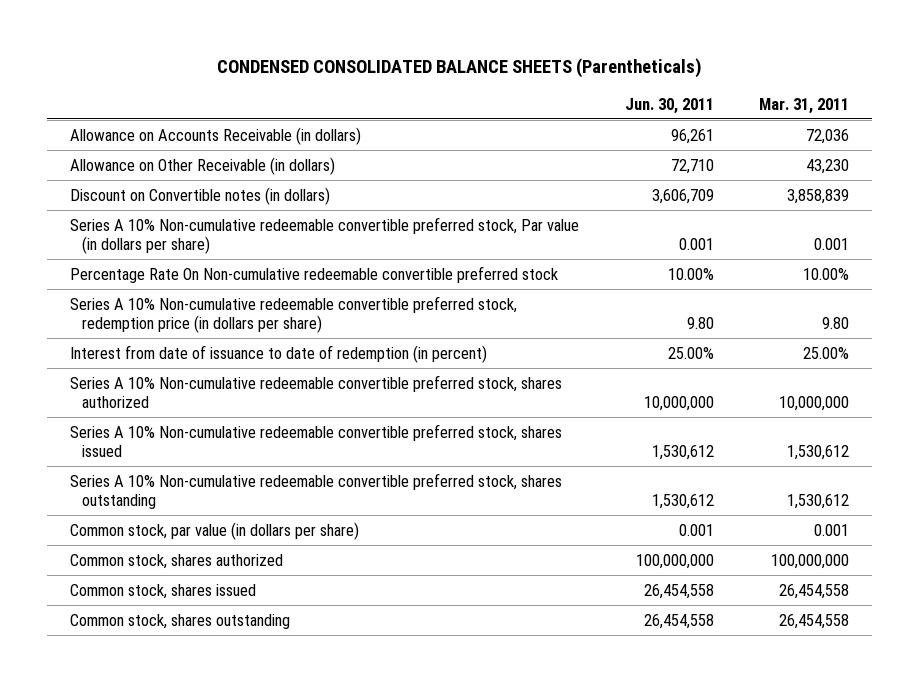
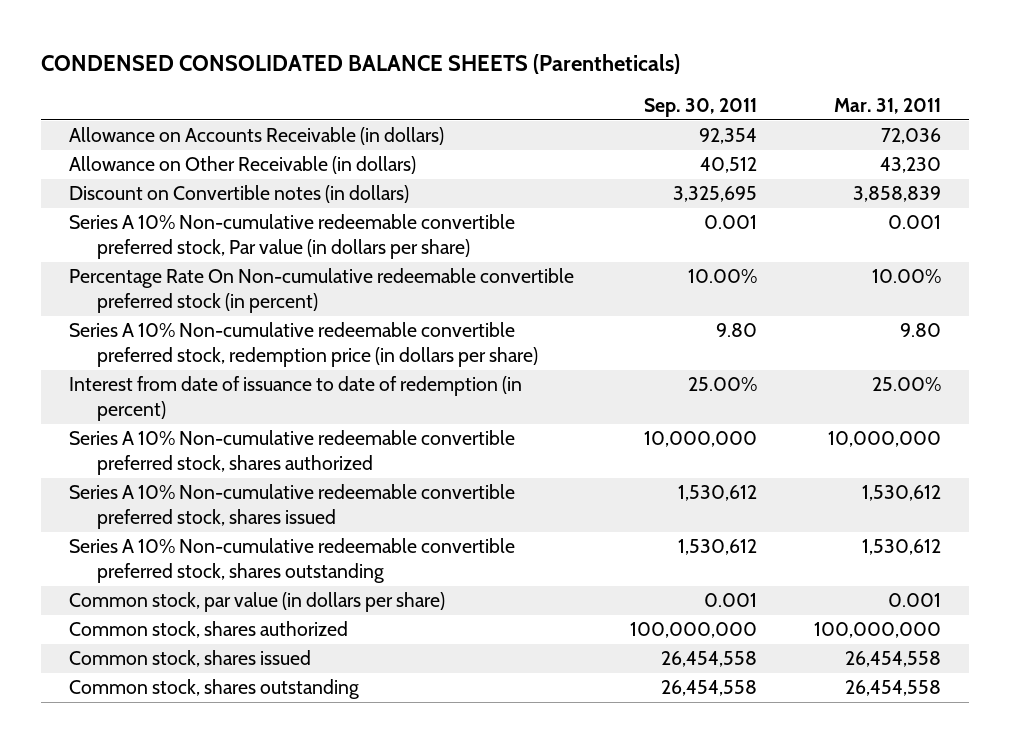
[624,97,714,114] Jun. 30, 2011 -> none
none -> [644,97,758,117] Sep. 30, 2011
[70,265,559,283] Percentage Rate On Non-cumulative redeemable convertible preferred stock -> [68,268,574,313] Percentage Rate On Non-cumulative redeemable convertible preferred stock (in percent)

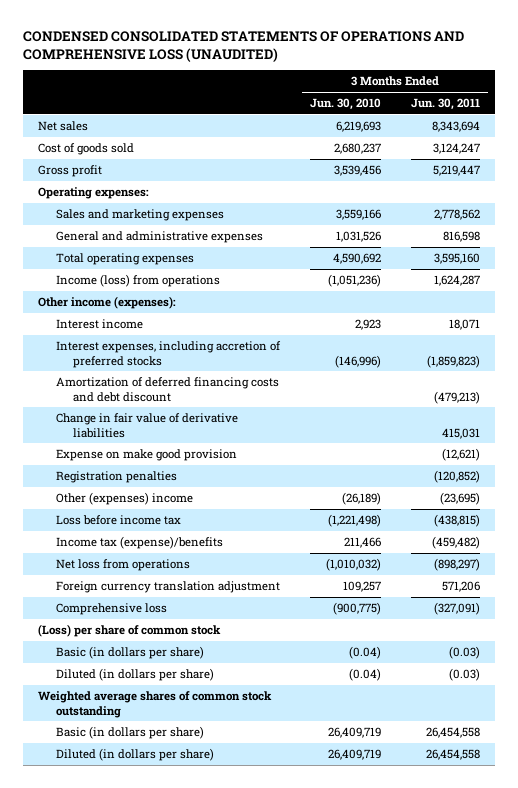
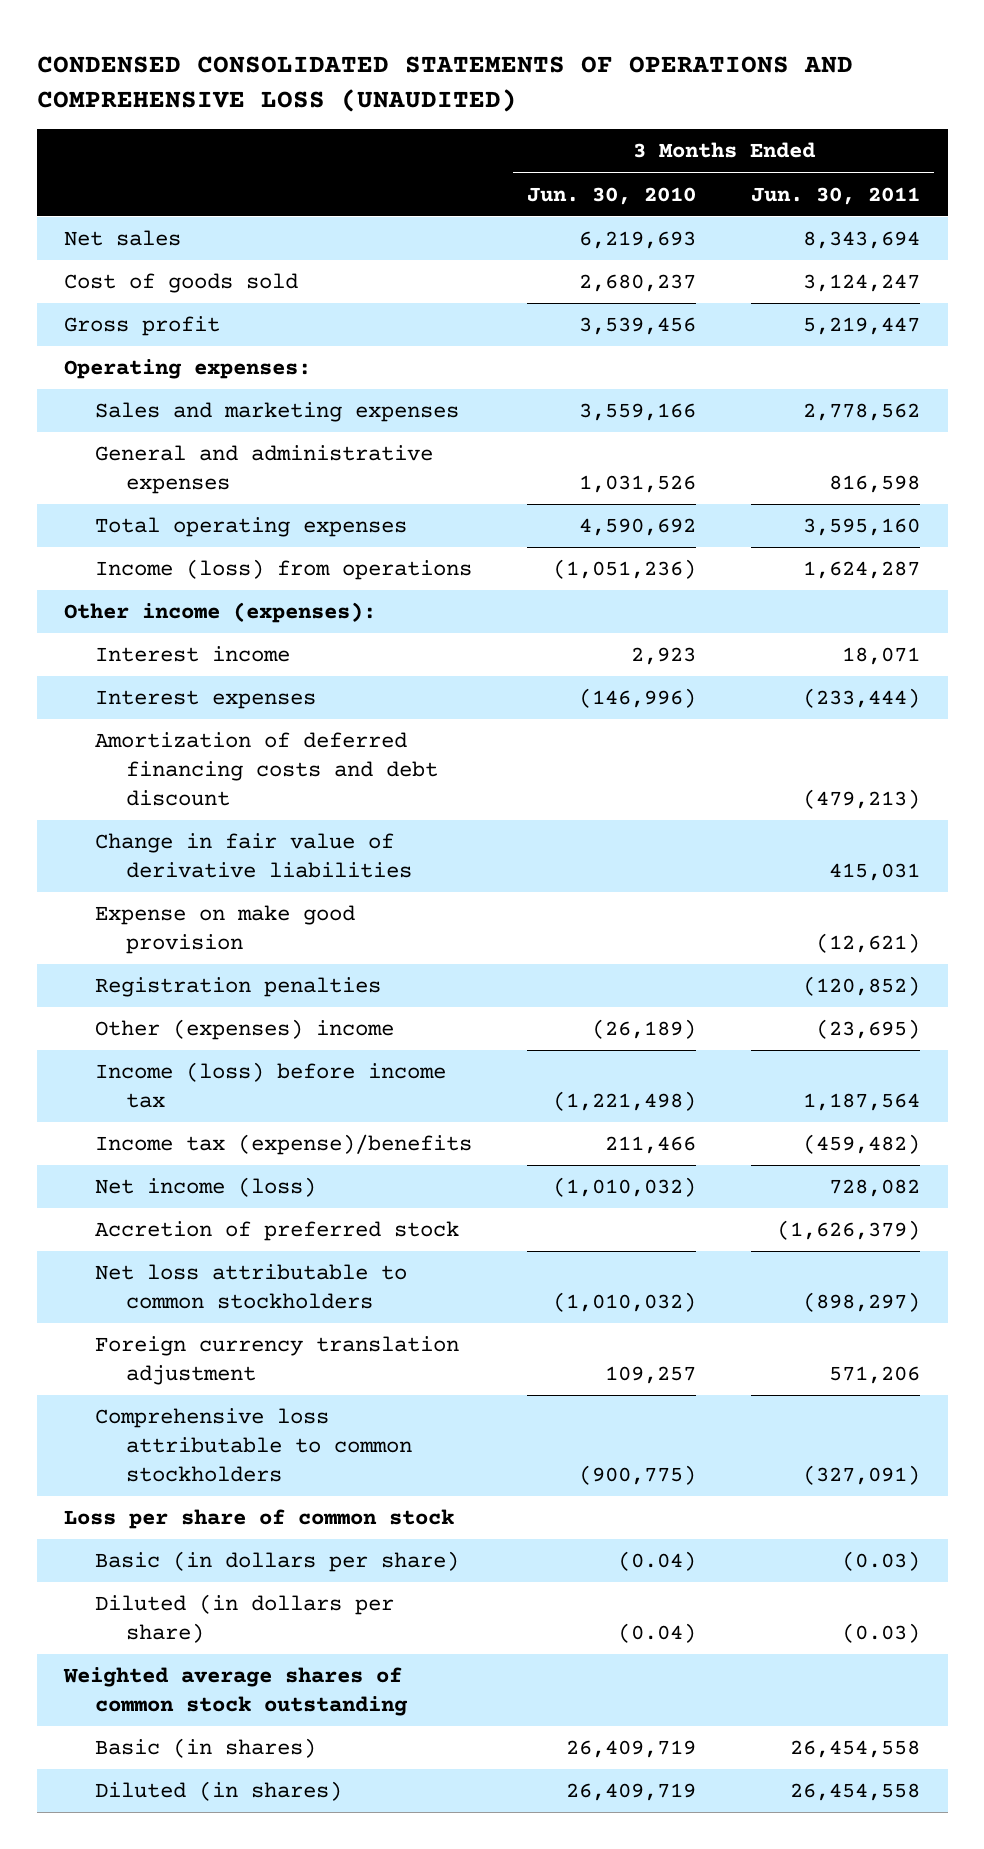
[55,341,281,368] Interest expenses, including accretion of preferred stocks -> [95,690,317,710] Interest expenses
[427,354,481,368] (1,859,823) -> [803,688,921,709] (233,444)
[55,515,181,526] Loss before income tax -> [95,1062,447,1109] Income (loss) before income tax
[434,514,481,528] (438,815) -> [803,1093,921,1112] 1,187,564
[55,559,190,572] Net loss from operations -> [95,1177,317,1198] Net income (loss)
[434,558,481,572] (898,297) -> [829,1179,921,1198] 728,082
none -> [95,1221,460,1242] Accretion of preferred stock
none -> [95,1264,408,1310] Net loss attributable to common stockholders
[55,603,167,616] Comprehensive loss -> [95,1408,413,1483] Comprehensive loss attributable to common stockholders
[38,624,222,638] (Loss) per share of common stock -> [64,1509,455,1530] Loss per share of common stock
[55,726,204,740] Basic (in dollars per share) -> [95,1738,317,1759] Basic (in shares)
[55,748,214,762] Diluted (in dollars per share) -> [95,1781,343,1802] Diluted (in shares)

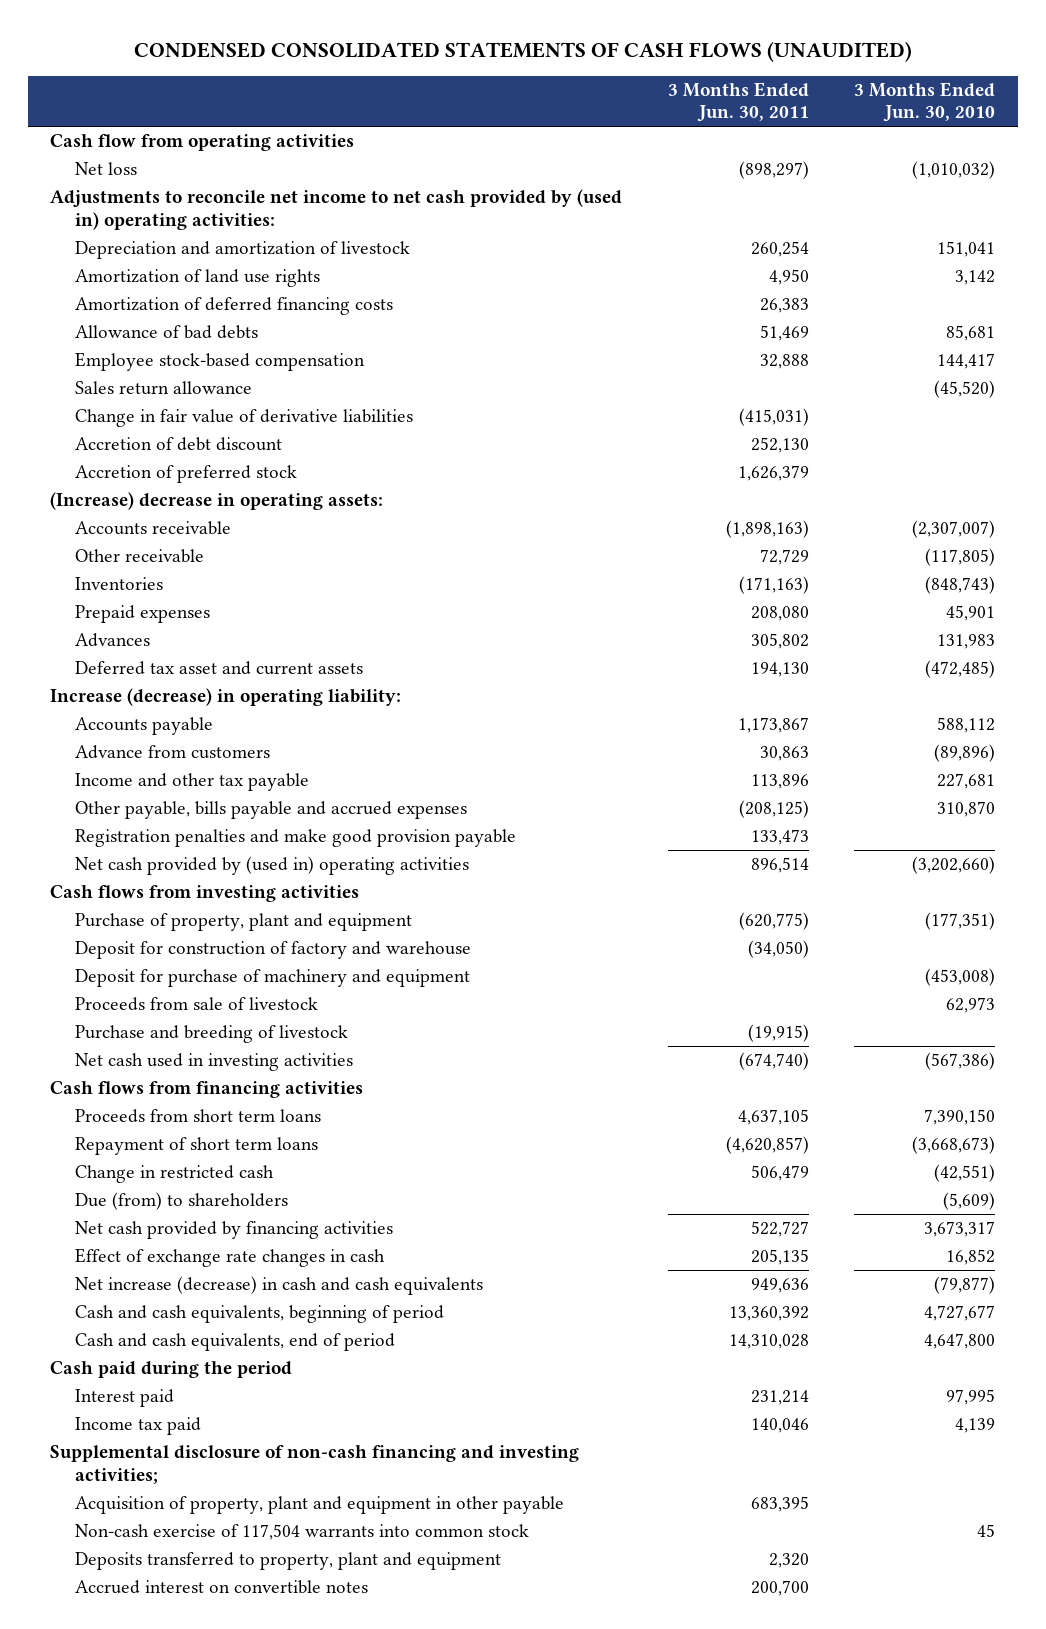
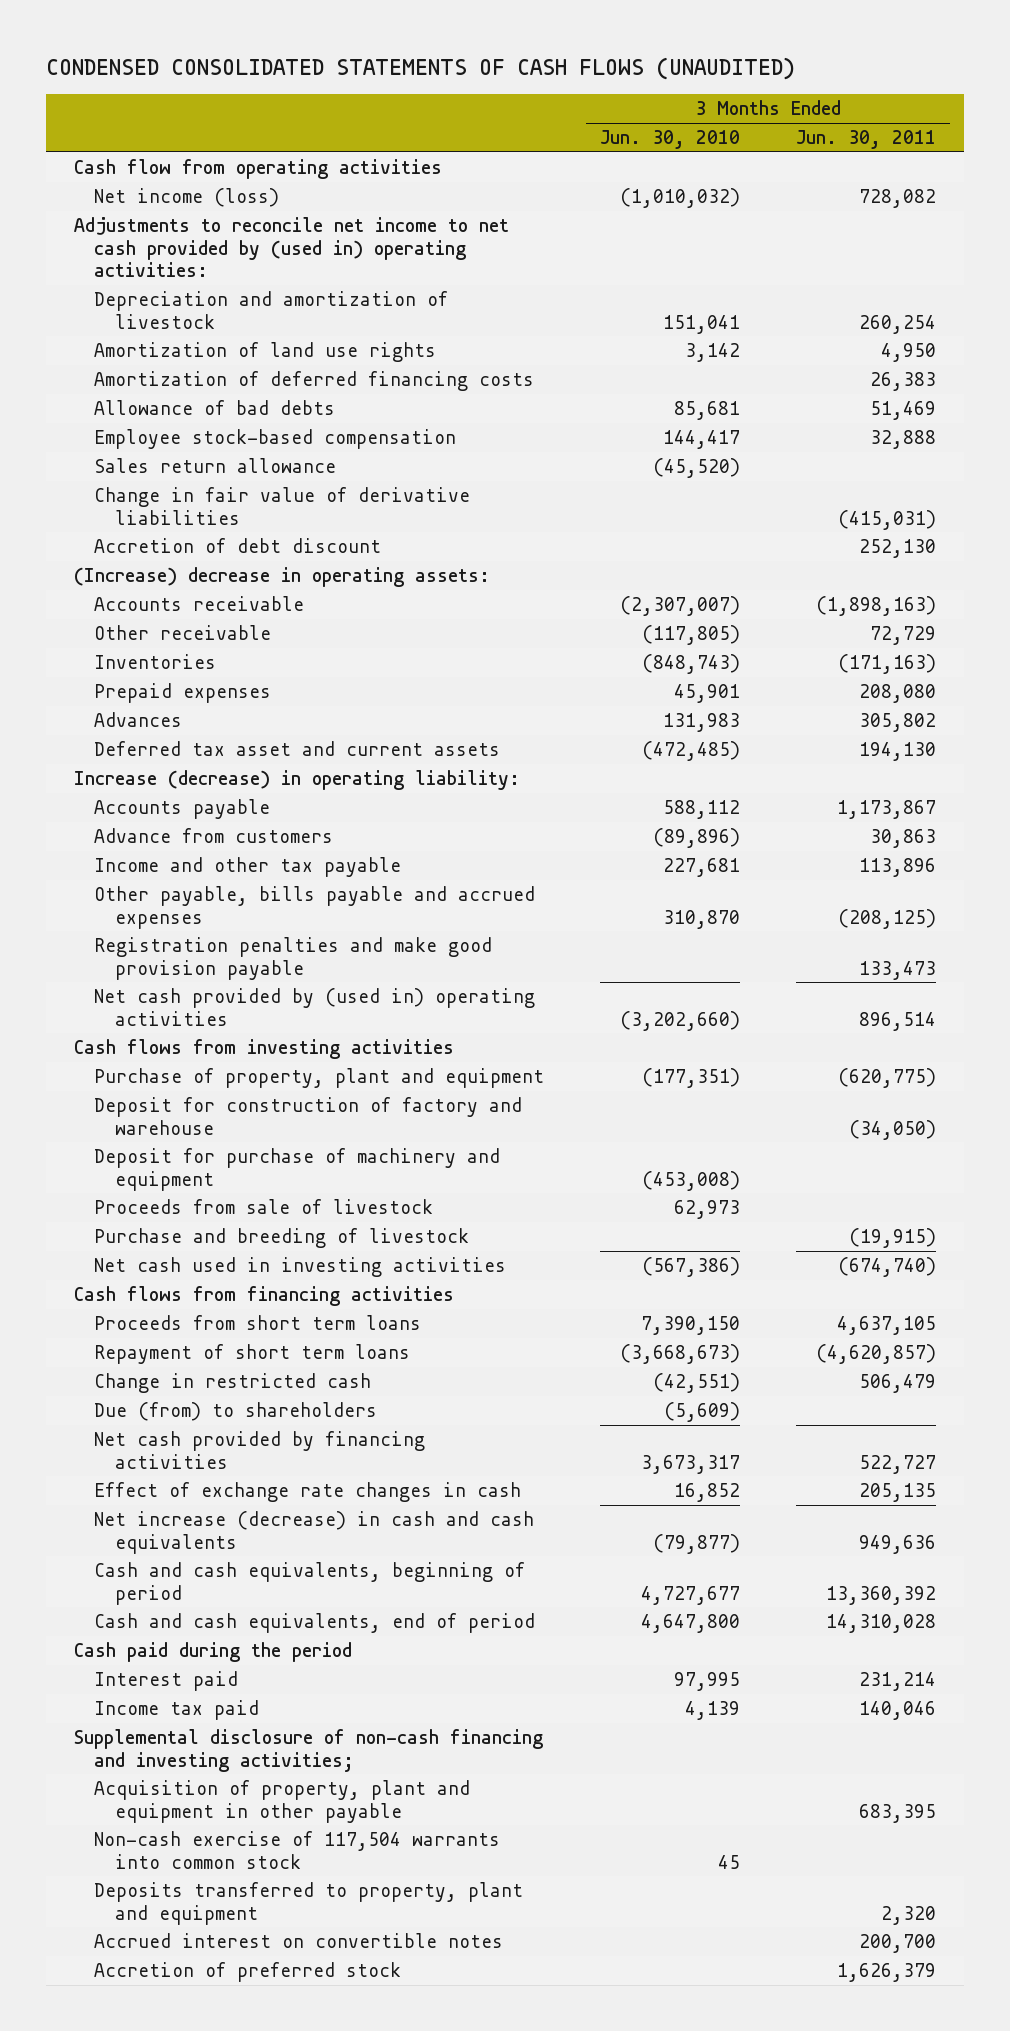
[74,162,137,176] Net loss -> [94,187,280,207] Net income (loss)
[738,161,809,180] (898,297) -> [858,188,936,208] 728,082
[74,465,297,484] Accretion of preferred stock -> [94,1961,402,1982] Accretion of preferred stock

